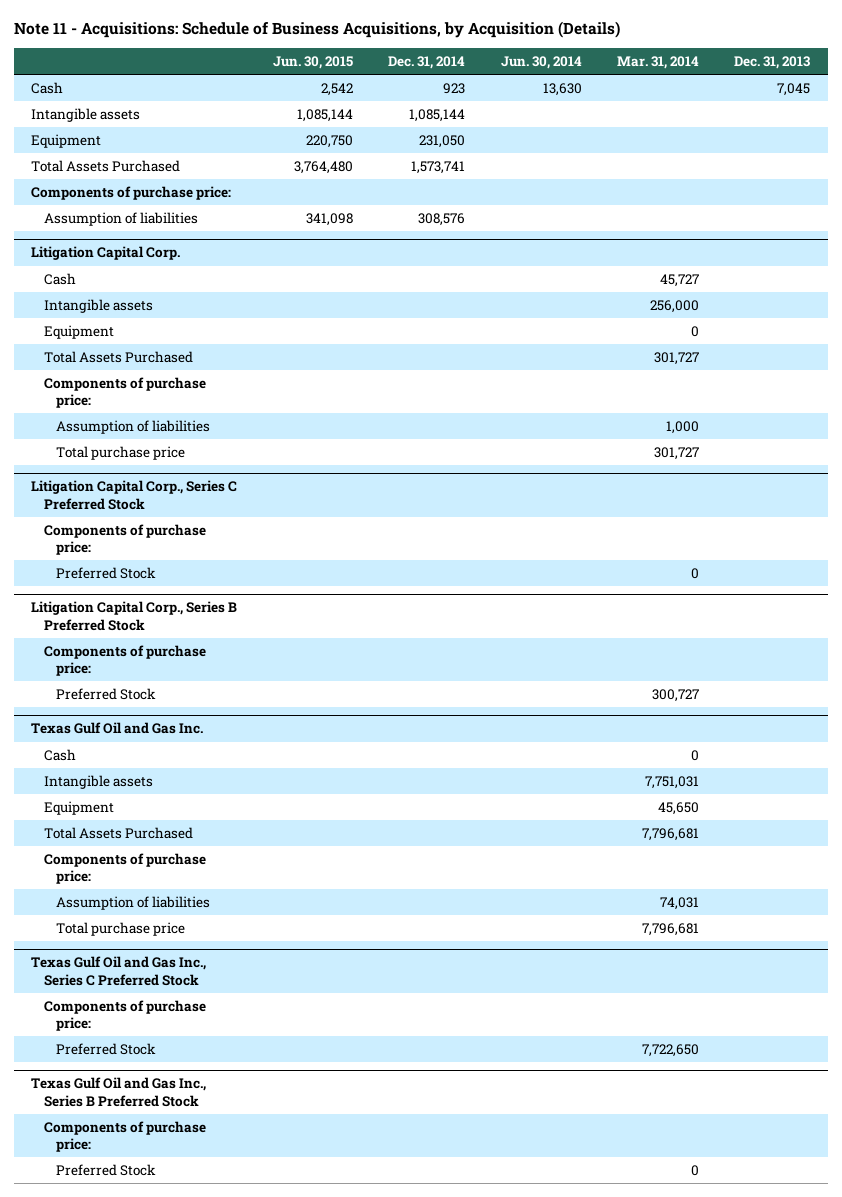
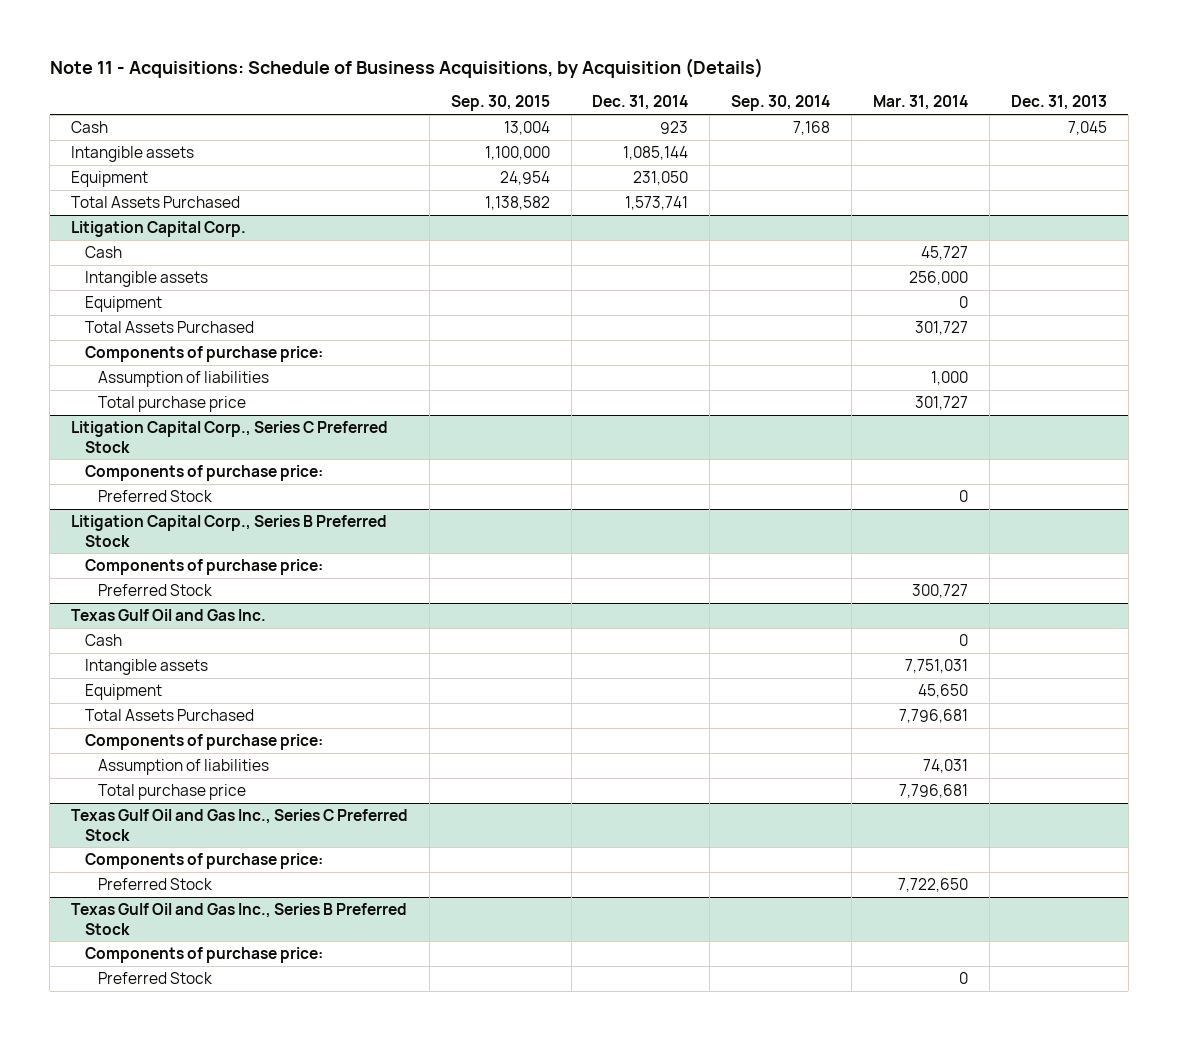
[272,55,353,69] Jun. 30, 2015 -> none
[500,55,582,69] Jun. 30, 2014 -> none
none -> [450,95,550,112] Sep. 30, 2015
none -> [731,95,831,112] Sep. 30, 2014
[31,185,232,200] Components of purchase price: -> none
[43,211,198,226] Assumption of liabilities -> none

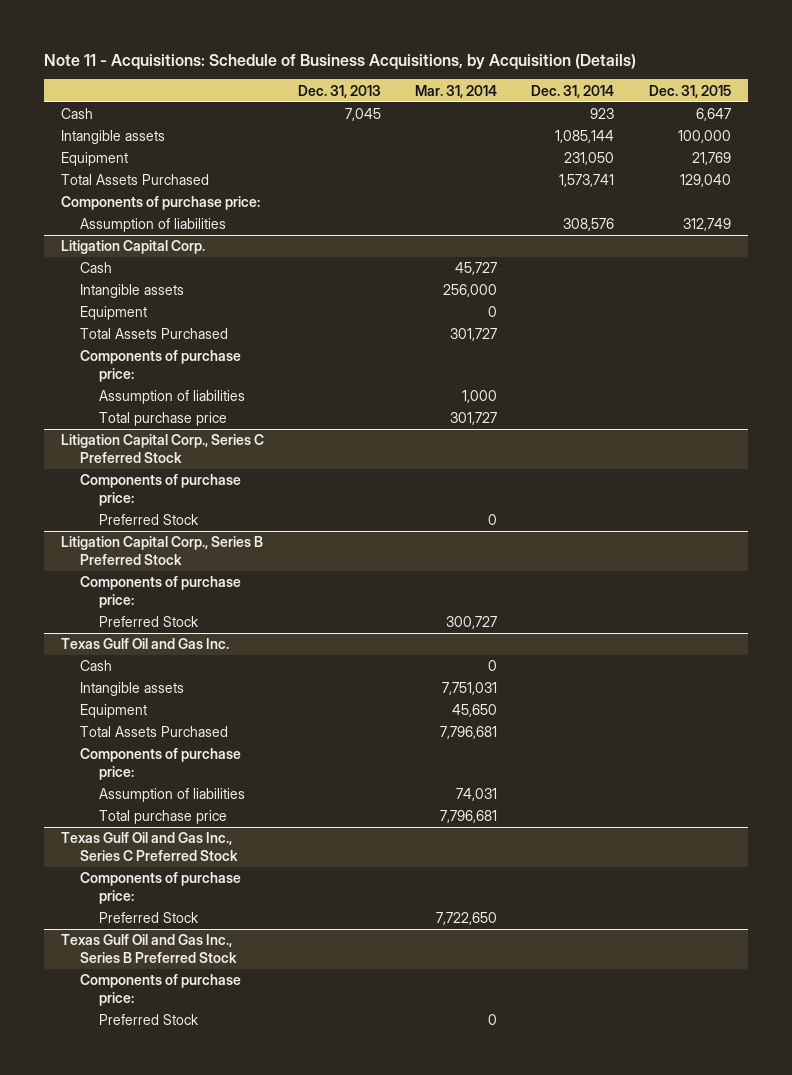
[450,95,550,112] Sep. 30, 2015 -> none
[731,95,831,112] Sep. 30, 2014 -> none
none -> [648,84,731,98] Dec. 31, 2015
none -> [61,196,261,211] Components of purchase price:
none -> [80,218,227,233] Assumption of liabilities

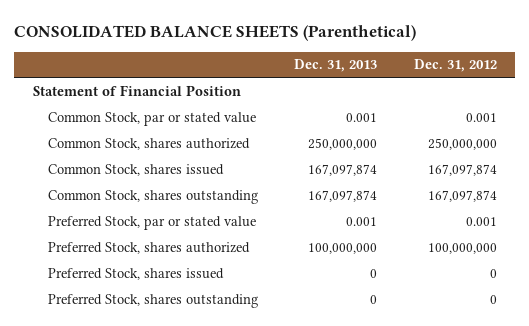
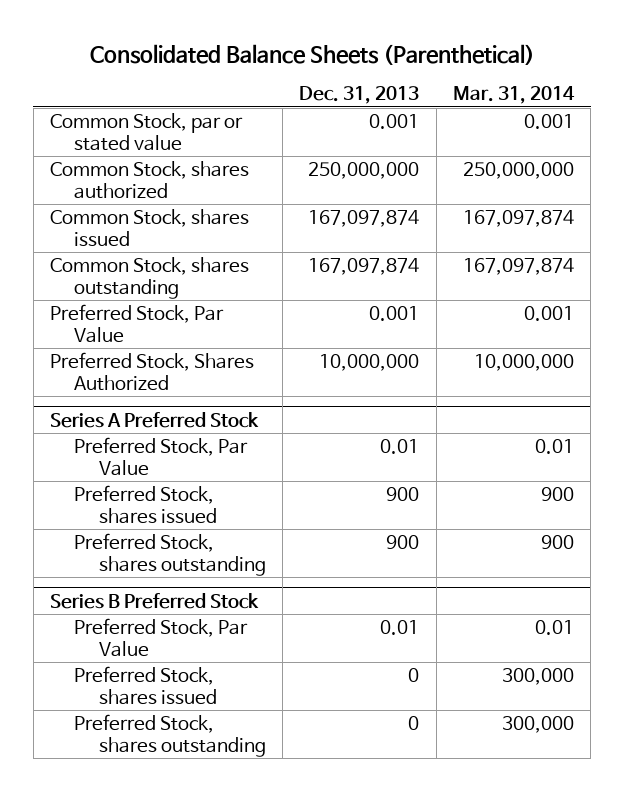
[14,25,417,42] CONSOLIDATED BALANCE SHEETS (Parenthetical) -> [89,43,535,65] Consolidated Balance Sheets (Parenthetical)
[413,59,497,73] Dec. 31, 2012 -> none
none -> [452,86,575,105] Mar. 31, 2014
[32,84,241,96] Statement of Financial Position -> none
[47,215,256,230] Preferred Stock, par or stated value -> [49,303,224,343] Preferred Stock, Par Value
[47,241,250,254] Preferred Stock, shares authorized -> [49,351,254,391] Preferred Stock, Shares Authorized
[308,242,378,254] 100,000,000 -> [319,353,420,371] 10,000,000
none -> [49,411,259,428] Series A Preferred Stock
none -> [74,436,249,476] Preferred Stock, Par Value
none -> [74,484,217,524] Preferred Stock, shares issued
none -> [74,532,266,576] Preferred Stock, shares outstanding
none -> [49,592,259,609] Series B Preferred Stock
none -> [74,617,249,657] Preferred Stock, Par Value

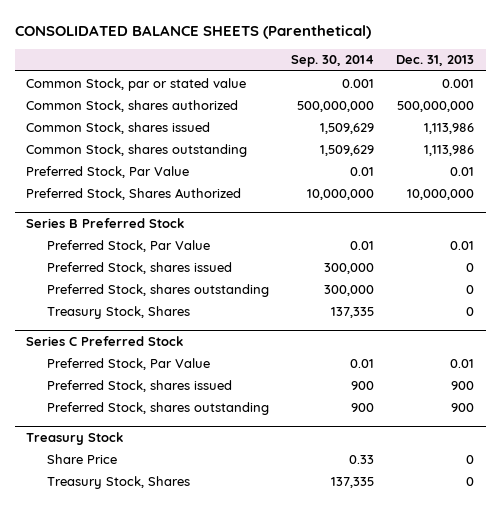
[89,43,535,65] Consolidated Balance Sheets (Parenthetical) -> [15,24,372,39] CONSOLIDATED BALANCE SHEETS (Parenthetical)
[452,86,575,105] Mar. 31, 2014 -> none
none -> [291,55,375,68] Sep. 30, 2014
[49,303,224,343] Preferred Stock, Par Value -> none
[49,411,259,428] Series A Preferred Stock -> none
[308,161,420,179] 250,000,000 -> [397,100,475,112] 500,000,000
[308,209,420,227] 167,097,874 -> [424,122,475,134] 1,113,986
[308,257,420,275] 167,097,874 -> [424,144,475,156] 1,113,986
[74,484,217,524] Preferred Stock, shares issued -> none
[74,532,266,576] Preferred Stock, shares outstanding -> none
[49,351,254,391] Preferred Stock, Shares Authorized -> [26,187,242,200] Preferred Stock, Shares Authorized
none -> [47,305,191,319] Treasury Stock, Shares
none -> [26,335,184,346] Series C Preferred Stock
none -> [47,357,211,370] Preferred Stock, Par Value
none -> [47,379,233,392] Preferred Stock, shares issued
none -> [47,401,270,415] Preferred Stock, shares outstanding
none -> [26,431,124,445] Treasury Stock
none -> [47,453,118,464] Share Price
none -> [47,475,191,489] Treasury Stock, Shares

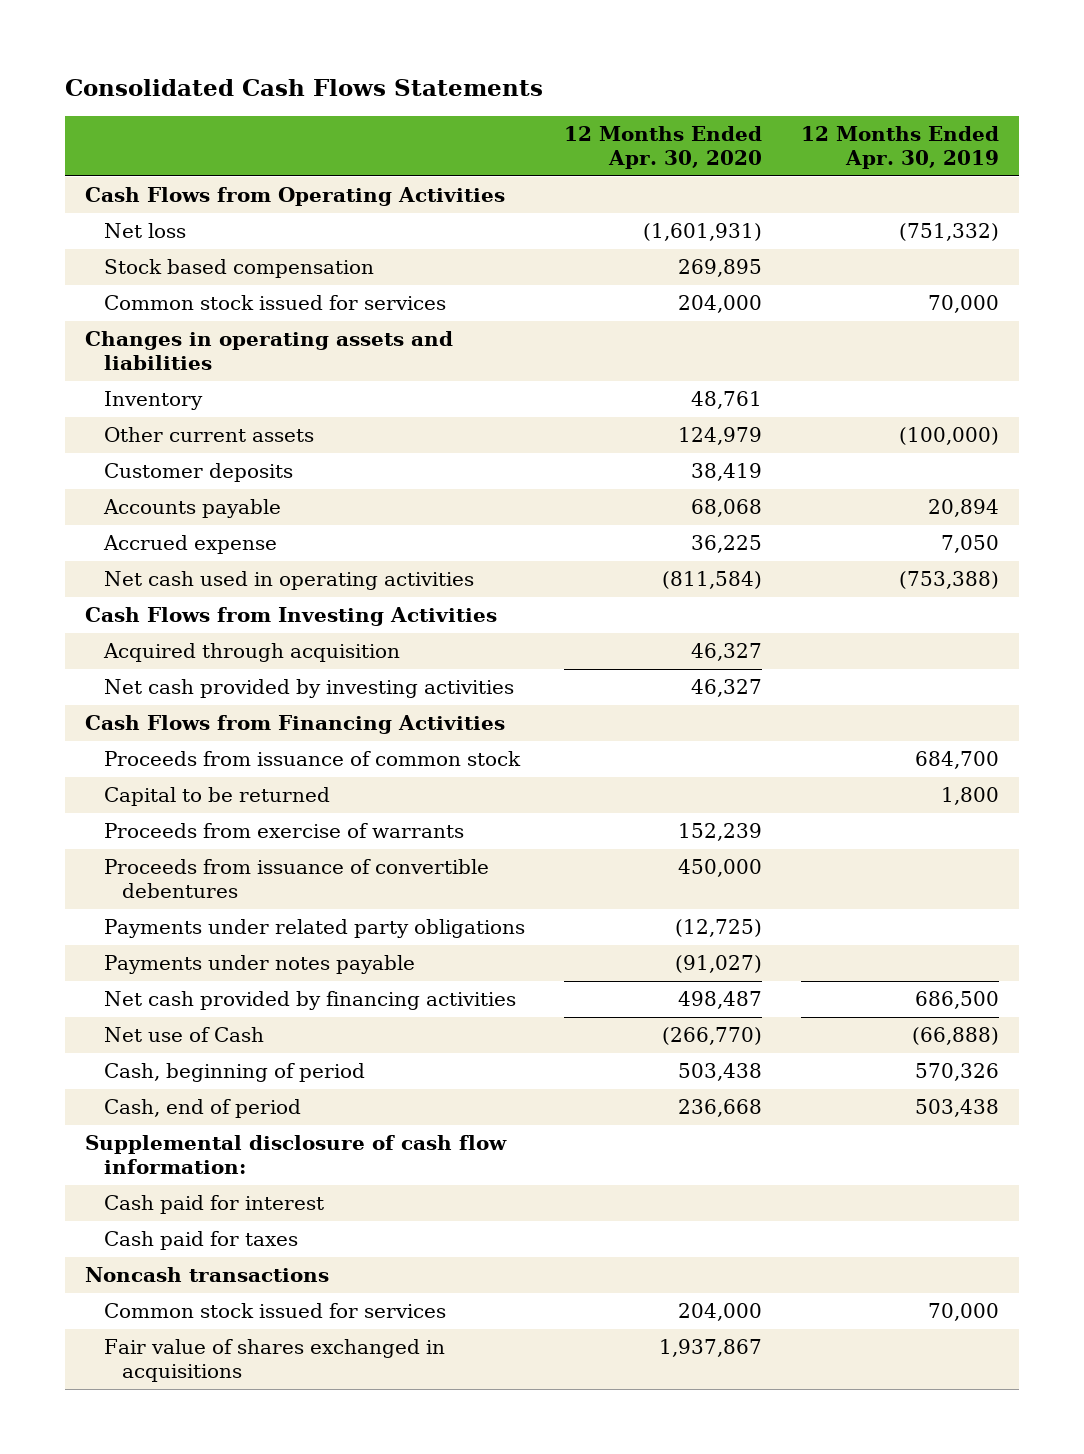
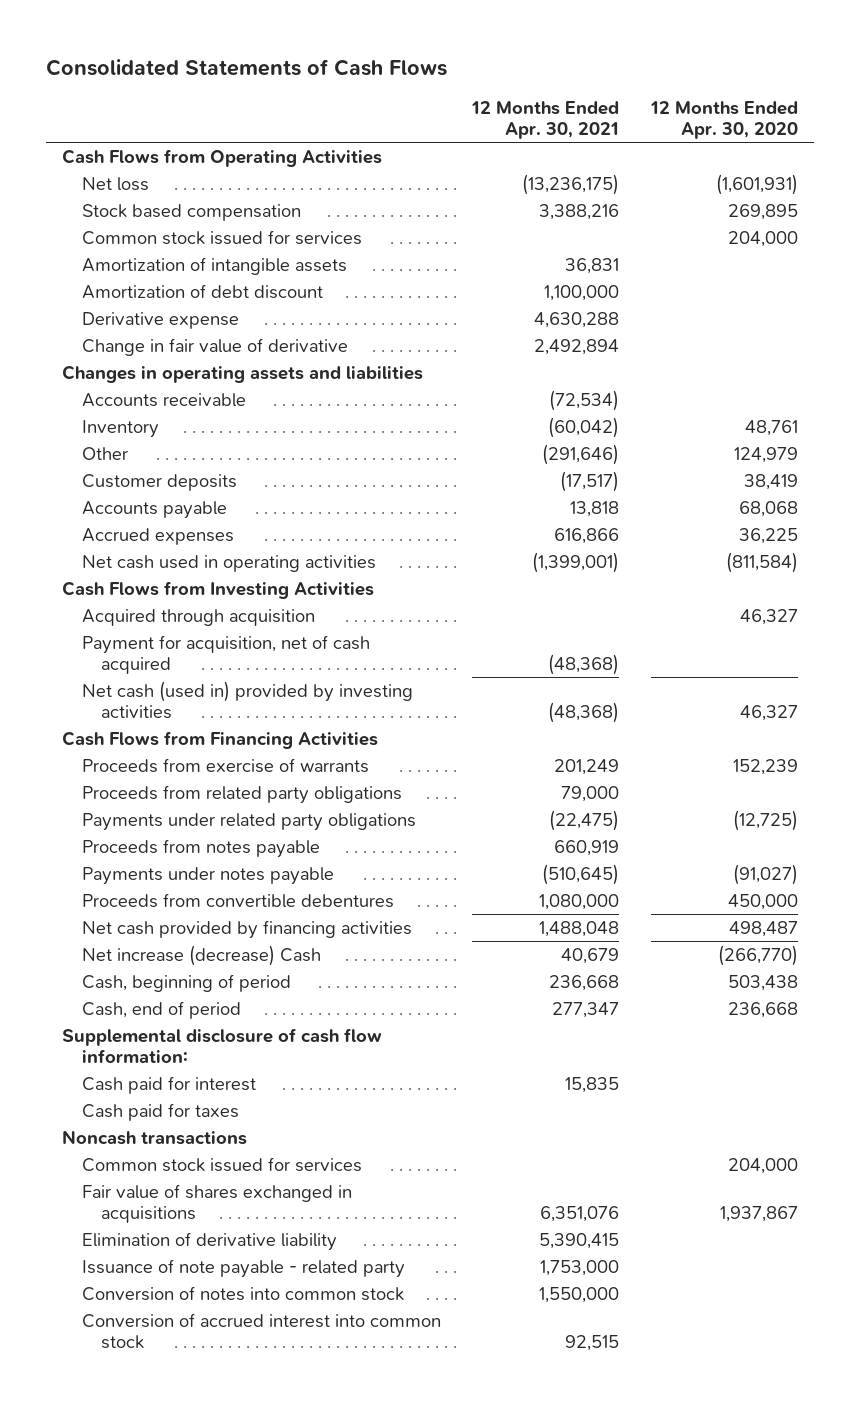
[65,78,544,96] Consolidated Cash Flows Statements -> [46,59,448,77] Consolidated Statements of Cash Flows
[801,125,1000,170] 12 Months Ended Apr. 30, 2019 -> none
none -> [471,100,620,140] 12 Months Ended Apr. 30, 2021
none -> [81,256,347,275] Amortization of intangible assets
none -> [81,283,323,299] Amortization of debt discount
none -> [81,311,239,329] Derivative expense
none -> [81,337,348,356] Change in fair value of derivative
none -> [81,392,246,407] Accounts receivable
[103,427,314,443] Other current assets -> [81,446,128,460] Other
[102,535,277,555] Accrued expense -> [81,527,234,545] Accrued expenses
none -> [81,634,370,675] Payment for acquisition, net of cash acquired
[103,679,514,699] Net cash provided by investing activities -> [81,680,413,720] Net cash (used in) provided by investing activities
[103,751,521,767] Proceeds from issuance of common stock -> none
[103,787,330,807] Capital to be returned -> none
[103,859,489,899] Proceeds from issuance of convertible debentures -> none
none -> [81,784,402,804] Proceeds from related party obligations
none -> [81,838,320,858] Proceeds from notes payable
none -> [81,892,394,908] Proceeds from convertible debentures
[103,1027,264,1043] Net use of Cash -> [81,944,321,966] Net increase (decrease) Cash
none -> [81,1231,337,1251] Elimination of derivative liability
none -> [81,1258,405,1278] Issuance of note payable - related party
none -> [81,1285,404,1301] Conversion of notes into common stock
none -> [81,1312,441,1350] Conversion of accrued interest into common stock

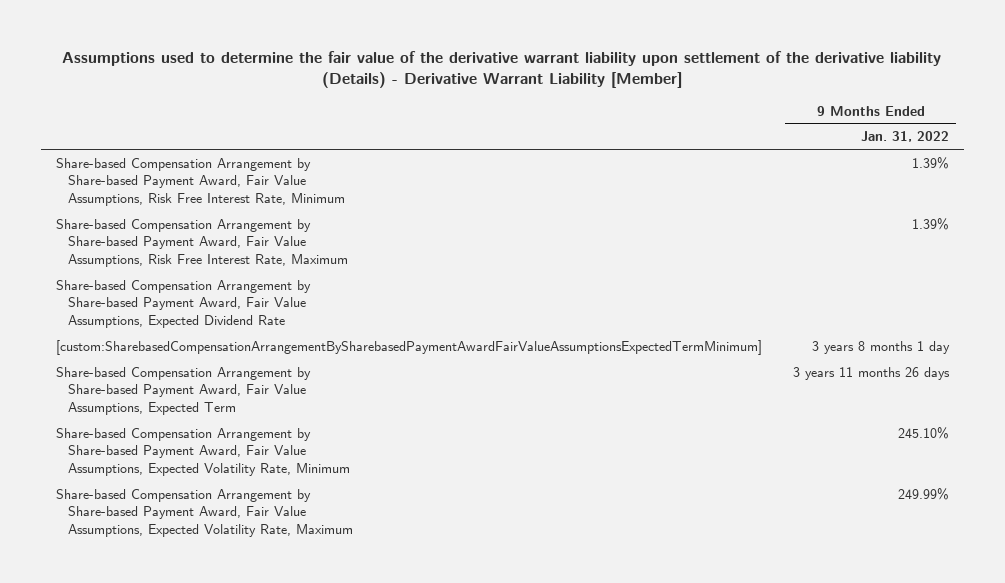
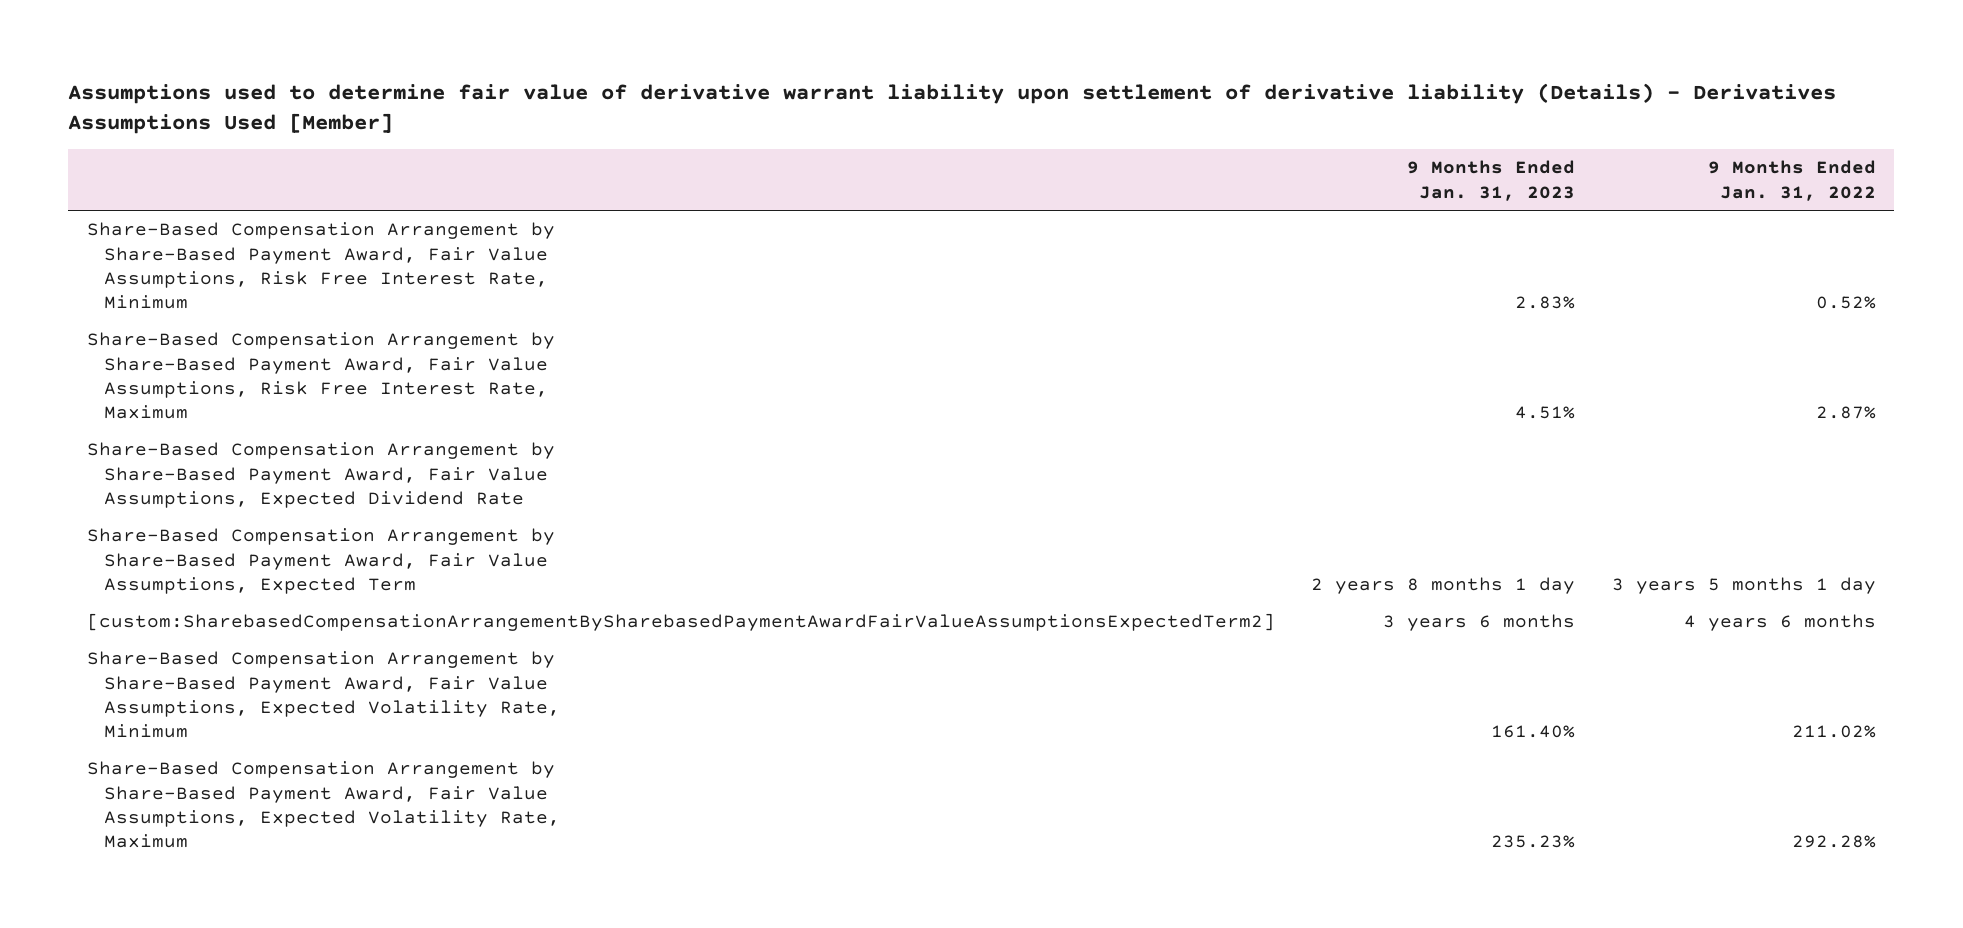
[62,50,942,89] Assumptions used to determine the fair value of the derivative warrant liability upon settlement of the derivative liability (Details) - Derivative Warrant Liability [Member] -> [68,82,1837,135] Assumptions used to determine fair value of derivative warrant liability upon settlement of derivative liability (Details) - Derivatives Assumptions Used [Member]
none -> [1407,160,1576,201] 9 Months Ended Jan. 31, 2023
[56,339,763,355] [custom:SharebasedCompensationArrangementBySharebasedPaymentAwardFairValueAssumptionsExpectedTermMinimum] -> none
[56,157,345,207] Share-based Compensation Arrangement by Share-based Payment Award, Fair Value Assumptions, Risk Free Interest Rate, Minimum -> [86,222,555,310] Share-Based Compensation Arrangement by Share-Based Payment Award, Fair Value Assumptions, Risk Free Interest Rate, Minimum
[911,156,949,169] 1.39% -> [1815,296,1876,310] 0.52%
[56,218,348,268] Share-based Compensation Arrangement by Share-based Payment Award, Fair Value Assumptions, Risk Free Interest Rate, Maximum -> [86,332,555,420] Share-Based Compensation Arrangement by Share-Based Payment Award, Fair Value Assumptions, Risk Free Interest Rate, Maximum
[911,217,949,230] 1.39% -> [1815,406,1876,420] 2.87%
[56,279,312,329] Share-based Compensation Arrangement by Share-based Payment Award, Fair Value Assumptions, Expected Dividend Rate -> [86,442,555,509] Share-Based Compensation Arrangement by Share-Based Payment Award, Fair Value Assumptions, Expected Dividend Rate
[56,366,312,416] Share-based Compensation Arrangement by Share-based Payment Award, Fair Value Assumptions, Expected Term -> [86,528,555,595] Share-Based Compensation Arrangement by Share-Based Payment Award, Fair Value Assumptions, Expected Term
[792,366,950,380] 3 years 11 months 26 days -> [1611,577,1876,595] 3 years 5 months 1 day
none -> [86,613,1275,632] [custom:SharebasedCompensationArrangementBySharebasedPaymentAwardFairValueAssumptionsExpectedTerm2]
[56,427,350,477] Share-based Compensation Arrangement by Share-based Payment Award, Fair Value Assumptions, Expected Volatility Rate, Minimum -> [86,651,560,739] Share-Based Compensation Arrangement by Share-Based Payment Award, Fair Value Assumptions, Expected Volatility Rate, Minimum
[897,426,949,439] 245.10% -> [1791,725,1876,739] 211.02%
[56,488,353,538] Share-based Compensation Arrangement by Share-based Payment Award, Fair Value Assumptions, Expected Volatility Rate, Maximum -> [86,761,560,849] Share-Based Compensation Arrangement by Share-Based Payment Award, Fair Value Assumptions, Expected Volatility Rate, Maximum
[897,487,949,500] 249.99% -> [1791,835,1876,849] 292.28%

